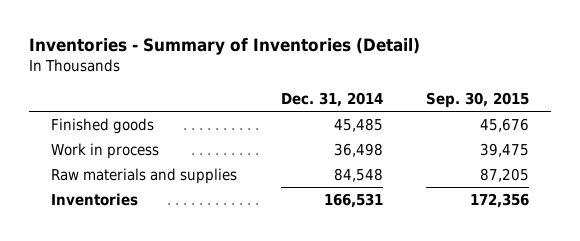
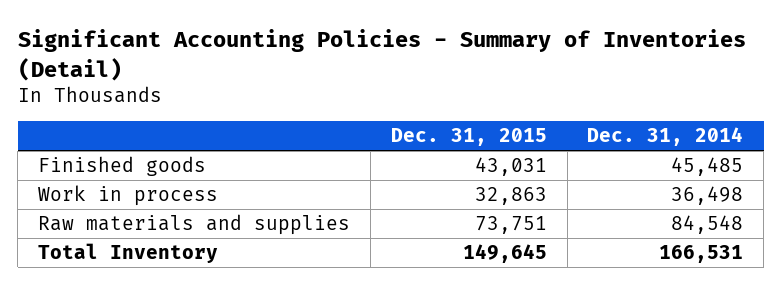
[28,38,420,56] Inventories - Summary of Inventories (Detail) -> [17,29,746,81] Significant Accounting Policies - Summary of Inventories (Detail)
[426,91,530,108] Sep. 30, 2015 -> none
none -> [390,128,547,147] Dec. 31, 2015
[50,192,138,206] Inventories -> [38,243,219,264] Total Inventory

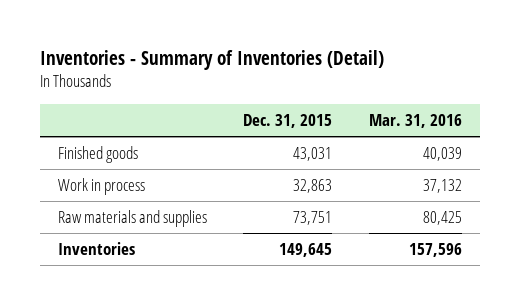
[17,29,746,81] Significant Accounting Policies - Summary of Inventories (Detail) -> [39,50,384,71] Inventories - Summary of Inventories (Detail)
[587,127,744,147] Dec. 31, 2014 -> none
none -> [368,114,462,129] Mar. 31, 2016
[38,243,219,264] Total Inventory -> [57,242,135,256] Inventories

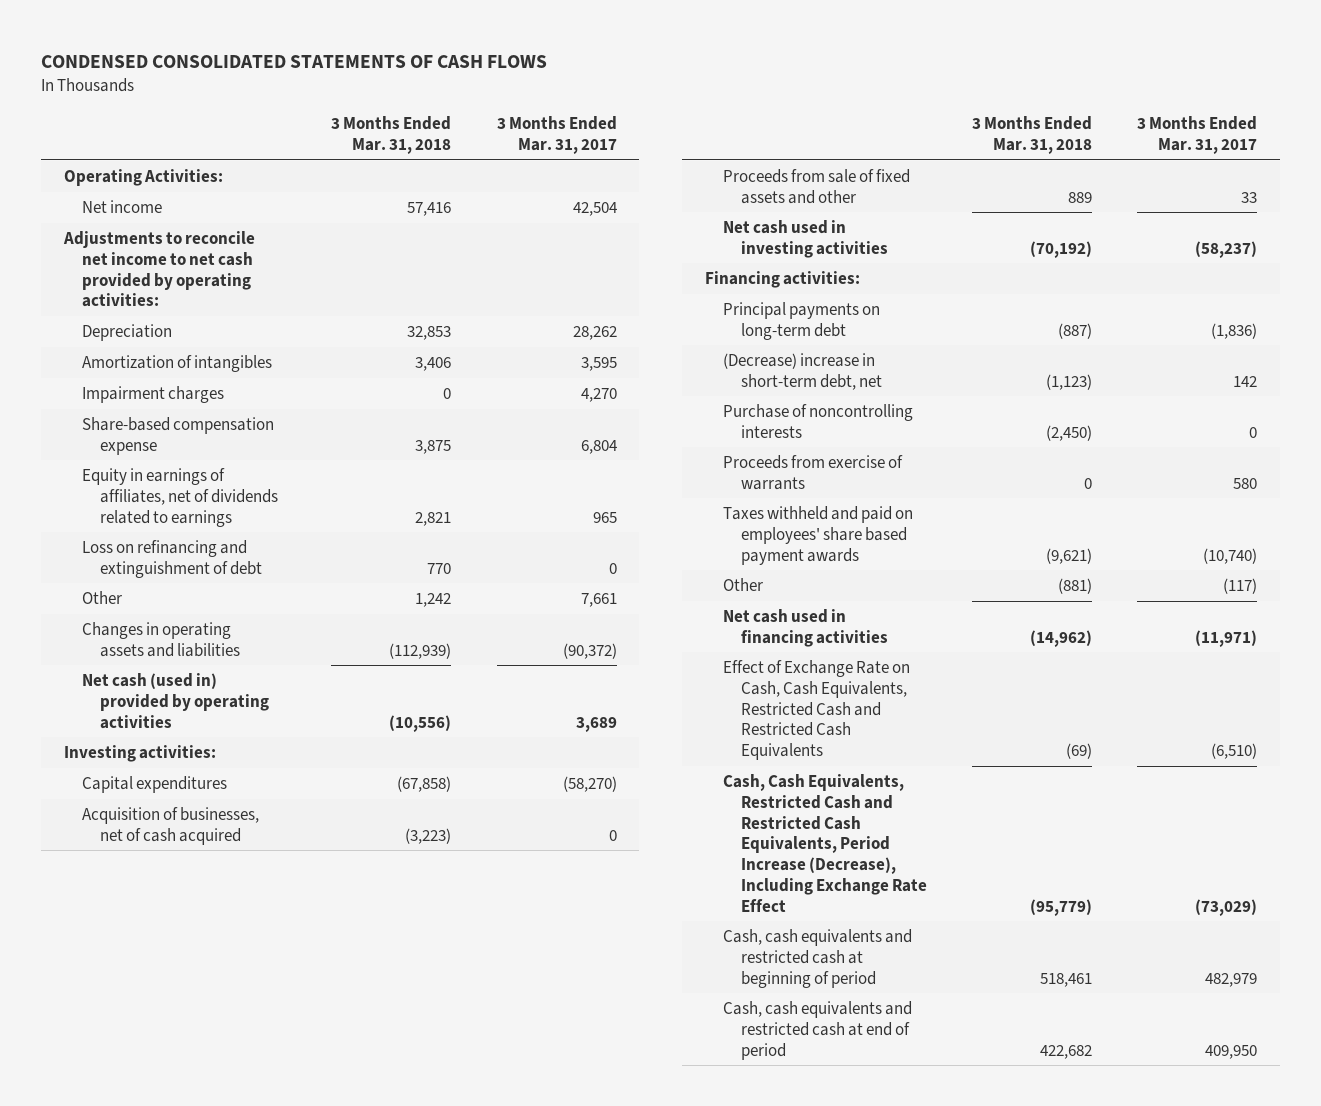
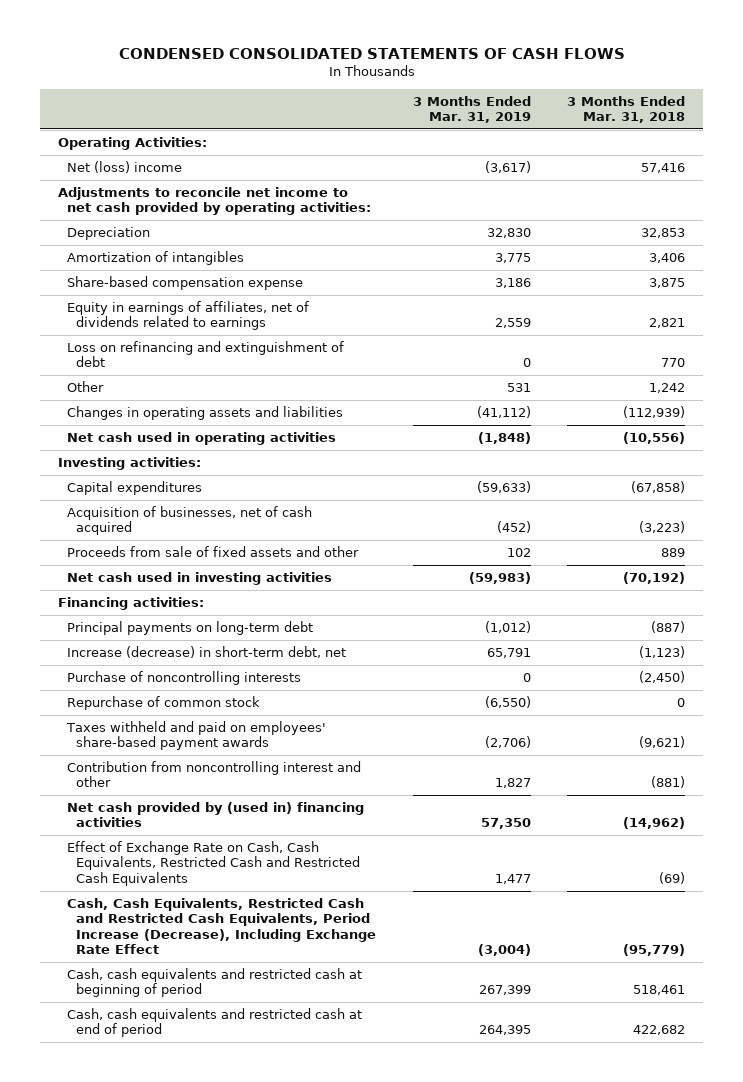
[496,116,617,155] 3 Months Ended Mar. 31, 2017 -> none
none -> [412,95,531,124] 3 Months Ended Mar. 31, 2019
[82,199,163,213] Net income -> [67,160,183,173] Net (loss) income
[82,385,225,403] Impairment charges -> none
[82,672,270,729] Net cash (used in) provided by operating activities -> [67,431,337,445] Net cash used in operating activities
[722,352,882,390] (Decrease) increase in short-term debt, net -> [67,645,347,658] Increase (decrease) in short-term debt, net
[722,454,903,490] Proceeds from exercise of warrants -> none
none -> [67,695,261,710] Repurchase of common stock
[722,505,913,565] Taxes withheld and paid on employees' share based payment awards -> [66,720,327,751] Taxes withheld and paid on employees' share-based payment awards
[722,577,763,591] Other -> [67,760,362,788] Contribution from noncontrolling interest and other
[722,608,888,647] Net cash used in financing activities -> [67,801,365,828] Net cash provided by (used in) financing activities

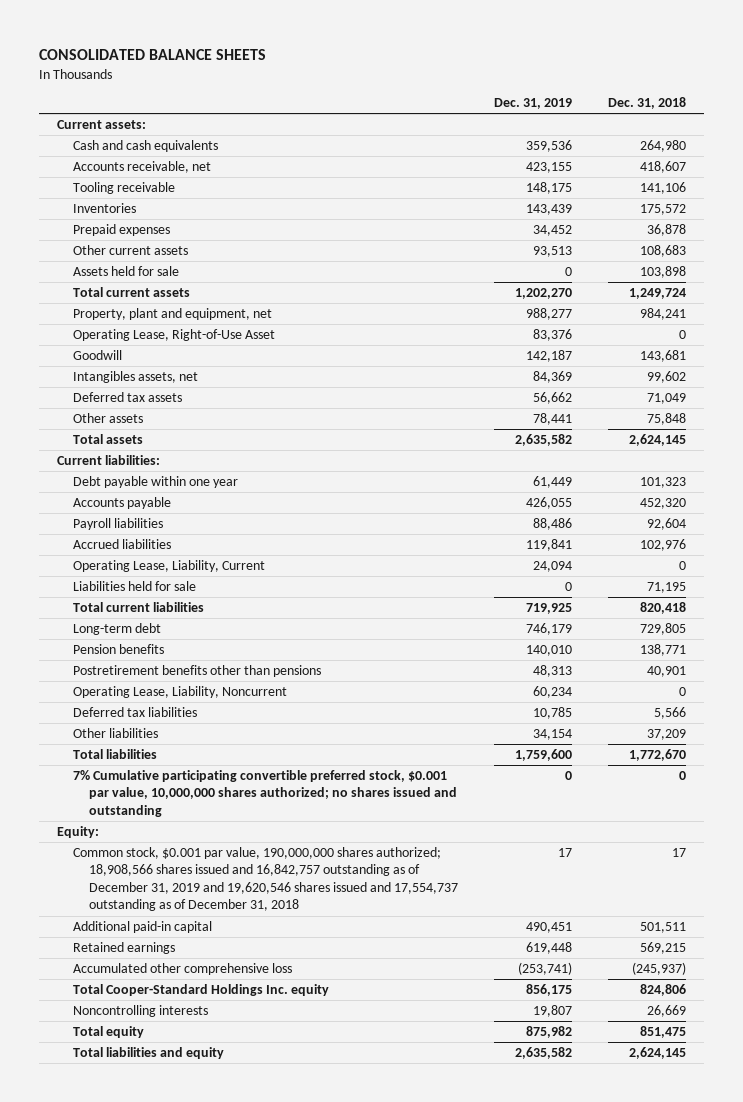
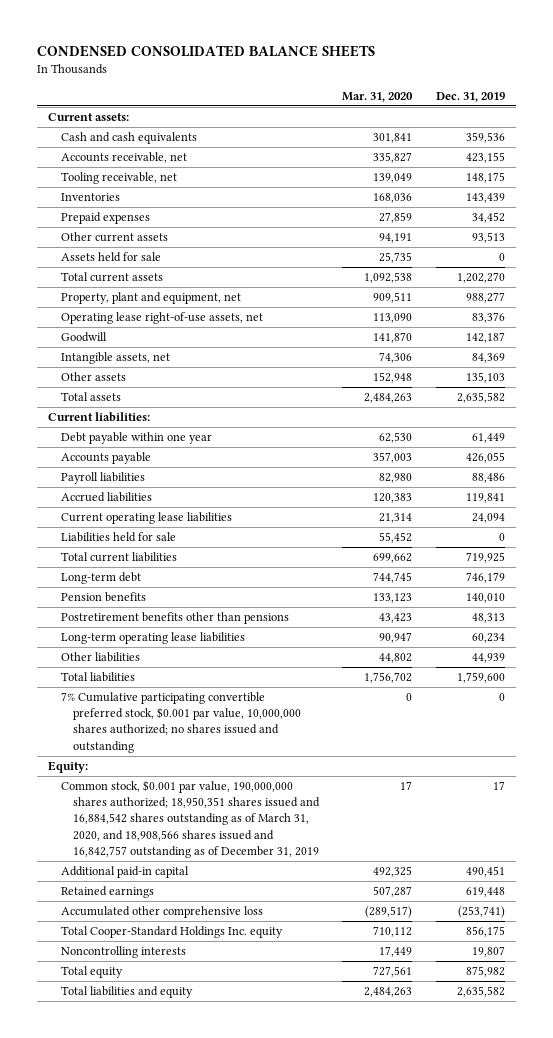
[39,49,267,61] CONSOLIDATED BALANCE SHEETS -> [36,45,375,58] CONDENSED CONSOLIDATED BALANCE SHEETS
[607,97,686,110] Dec. 31, 2018 -> none
none -> [342,91,414,102] Mar. 31, 2020
[73,181,176,194] Tooling receivable -> [60,171,177,184] Tooling receivable, net
[73,328,276,341] Operating Lease, Right-of-Use Asset -> [60,311,263,324] Operating lease right-of-use assets, net
[73,391,183,402] Deferred tax assets -> none
[73,370,199,383] Intangibles assets, net -> [60,351,170,364] Intangible assets, net
[533,412,573,425] 78,441 -> [465,371,505,383] 135,103
[73,559,266,572] Operating Lease, Liability, Current -> [60,511,232,524] Current operating lease liabilities
[73,706,198,717] Deferred tax liabilities -> none
[73,685,288,698] Operating Lease, Liability, Noncurrent -> [60,631,245,644] Long-term operating lease liabilities
[533,728,573,740] 34,154 -> [471,652,505,663] 44,939
[73,846,459,912] Common stock, $0.001 par value, 190,000,000 shares authorized; 18,908,566 shares issued and 16,842,757 outstanding as of December 31, 2019 and 19,620,546 shares issued and 17,554,737 outstanding as of December 31, 2018 -> [60,779,321,859] Common stock, $0.001 par value, 190,000,000 shares authorized; 18,950,351 shares issued and 16,884,542 shares outstanding as of March 31, 2020, and 18,908,566 shares issued and 16,842,757 outstanding as of December 31, 2019

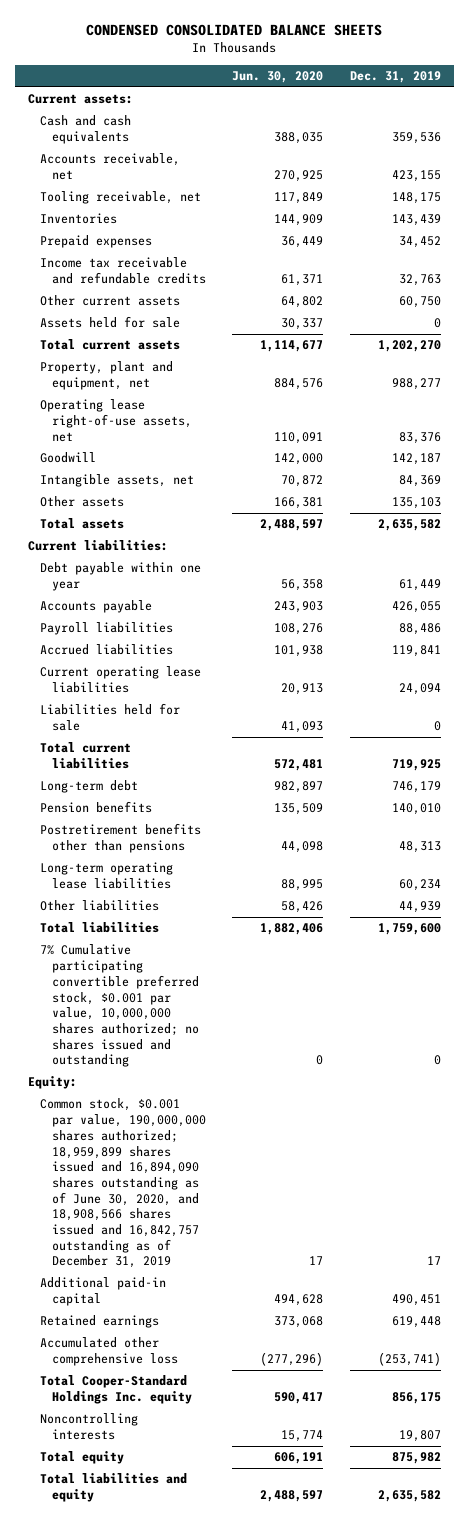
[342,91,414,102] Mar. 31, 2020 -> none
none -> [232,71,324,84] Jun. 30, 2020
none -> [39,257,206,285] Income tax receivable and refundable credits
[471,231,505,243] 93,513 -> [398,296,441,309] 60,750
[60,779,321,859] Common stock, $0.001 par value, 190,000,000 shares authorized; 18,950,351 shares issued and 16,884,542 shares outstanding as of March 31, 2020, and 18,908,566 shares issued and 16,842,757 outstanding as of December 31, 2019 -> [39,1098,206,1269] Common stock, $0.001 par value, 190,000,000 shares authorized; 18,959,899 shares issued and 16,894,090 shares outstanding as of June 30, 2020, and 18,908,566 shares issued and 16,842,757 outstanding as of December 31, 2019

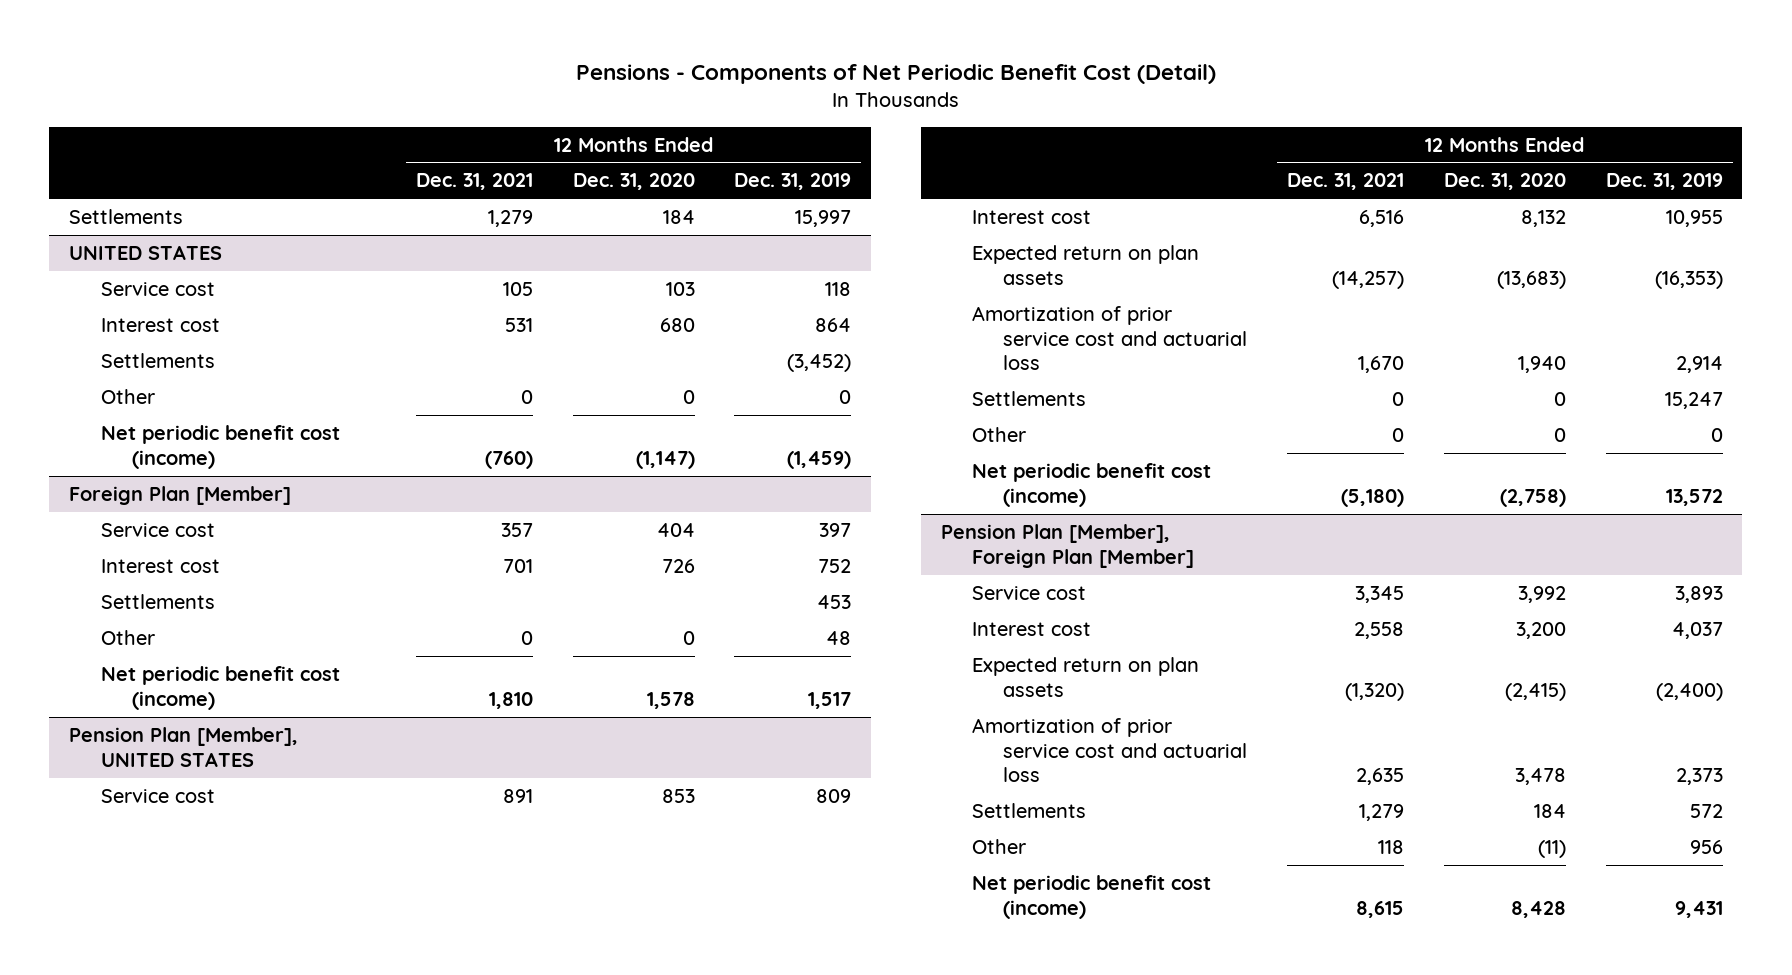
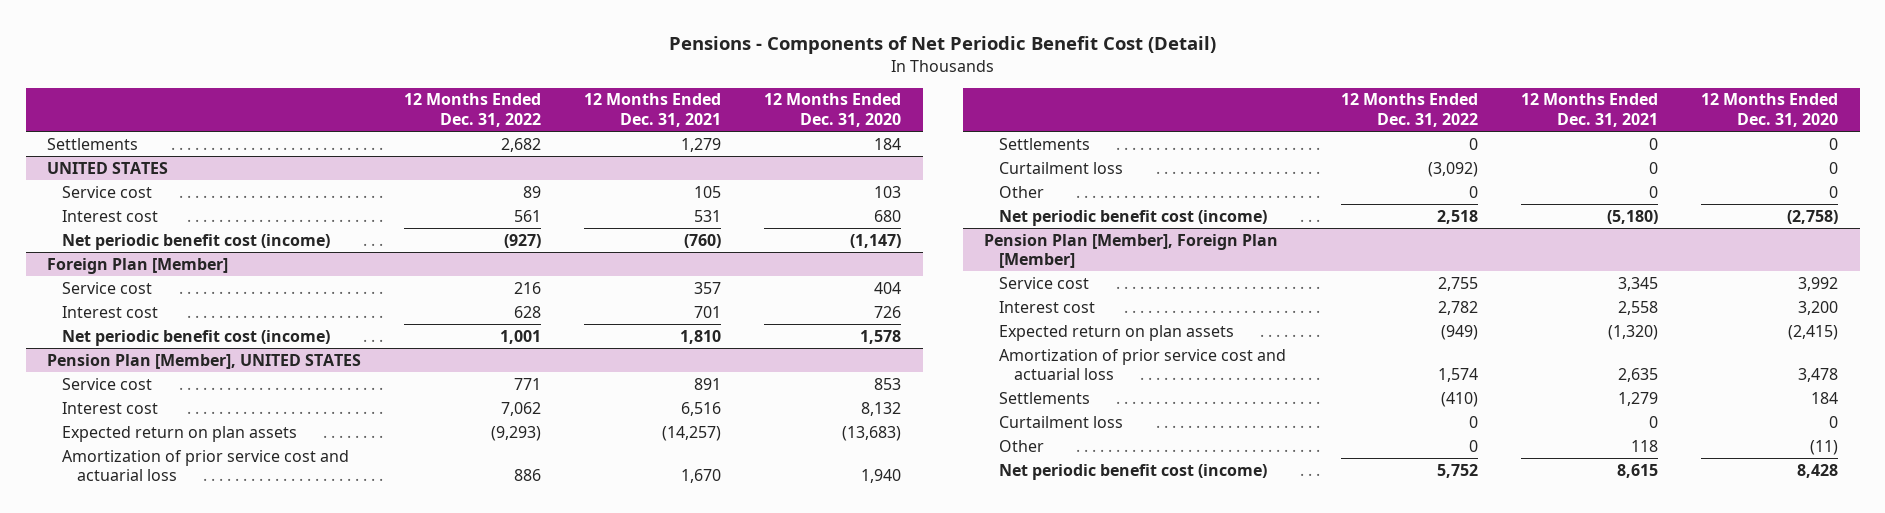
[734,173,852,191] Dec. 31, 2019 -> none
none -> [404,93,542,127] 12 Months Ended Dec. 31, 2022
[100,352,215,368] Settlements -> none
[100,388,155,404] Other -> none
[100,593,215,609] Settlements -> none
[100,629,155,645] Other -> none
none -> [998,161,1123,174] Curtailment loss
none -> [998,415,1123,428] Curtailment loss

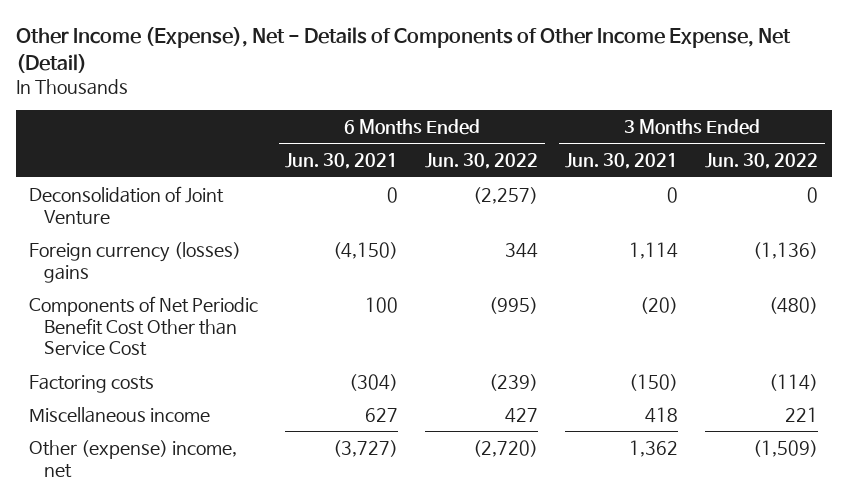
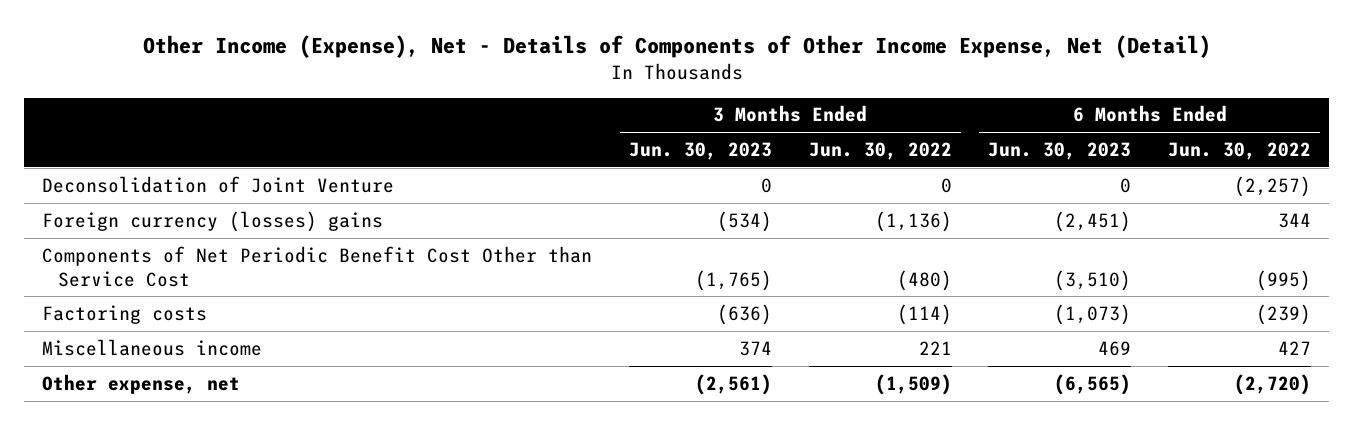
[285,153,399,170] Jun. 30, 2021 -> none
[565,153,679,170] Jun. 30, 2021 -> none
none -> [629,142,773,161] Jun. 30, 2023
none -> [988,142,1132,161] Jun. 30, 2023
[29,439,238,478] Other (expense) income, net -> [42,373,241,394] Other expense, net

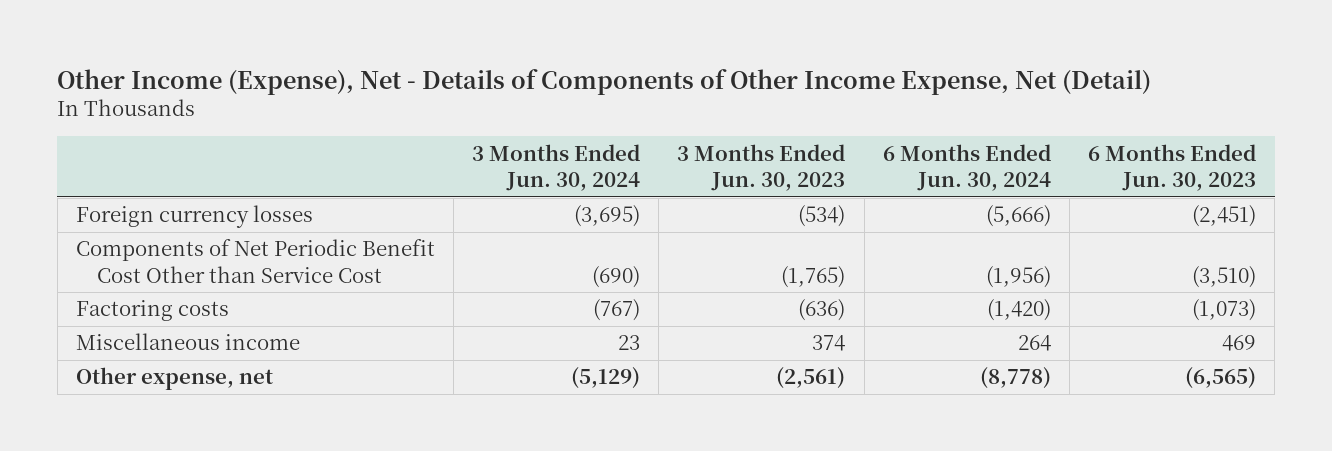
[808,142,952,161] Jun. 30, 2022 -> none
[1168,142,1312,161] Jun. 30, 2022 -> none
none -> [472,143,641,192] 3 Months Ended Jun. 30, 2024
none -> [882,143,1051,192] 6 Months Ended Jun. 30, 2024
[42,175,395,193] Deconsolidation of Joint Venture -> none
[42,210,384,232] Foreign currency (losses) gains -> [75,205,313,229] Foreign currency losses

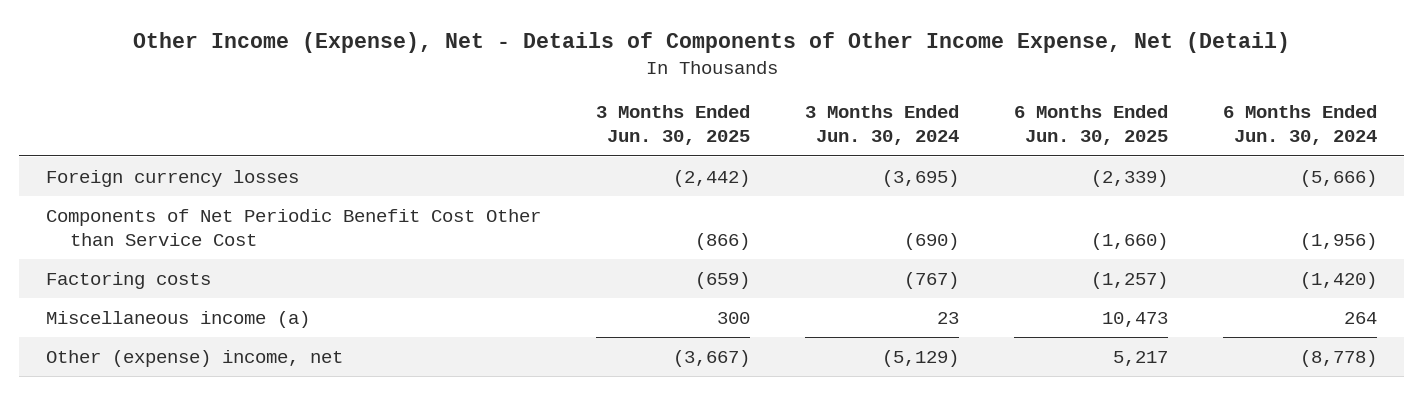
[677,143,846,192] 3 Months Ended Jun. 30, 2023 -> none
[1088,143,1257,192] 6 Months Ended Jun. 30, 2023 -> none
none -> [596,105,751,146] 3 Months Ended Jun. 30, 2025
none -> [1013,105,1168,146] 6 Months Ended Jun. 30, 2025
[75,333,300,351] Miscellaneous income -> [46,310,311,328] Miscellaneous income (a)
[75,367,273,391] Other expense, net -> [46,349,344,367] Other (expense) income, net

